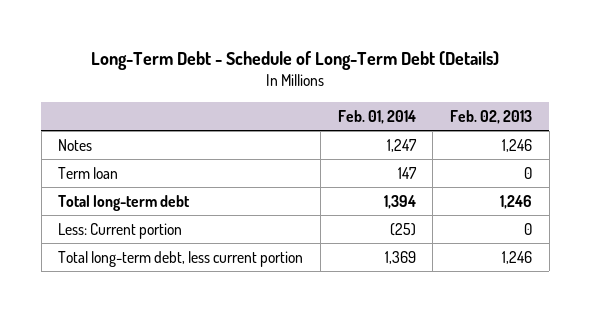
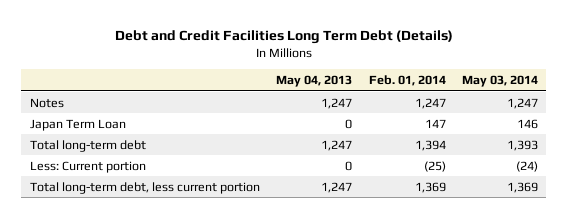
[91,51,500,71] Long-Term Debt - Schedule of Long-Term Debt (Details) -> [114,30,453,45] Debt and Credit Facilities Long Term Debt (Details)
[449,109,532,124] Feb. 02, 2013 -> none
none -> [276,74,353,87] May 04, 2013
none -> [462,74,539,87] May 03, 2014
[58,166,119,179] Term loan -> [29,118,126,131] Japan Term Loan

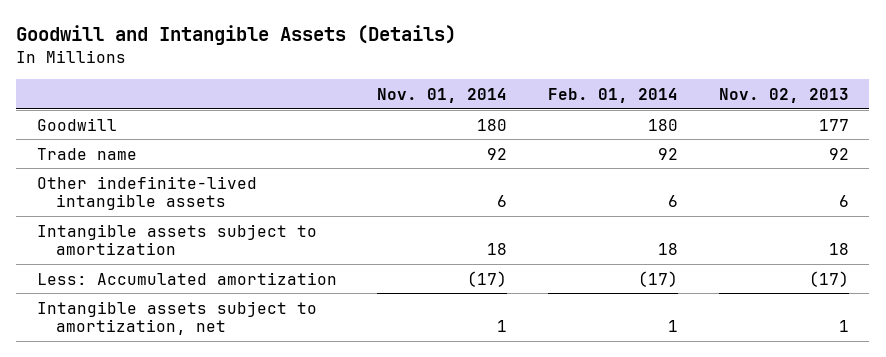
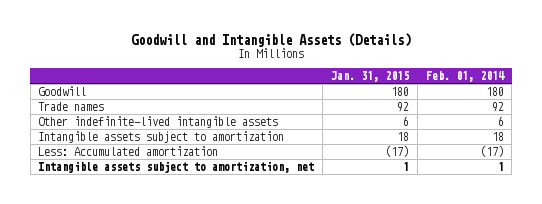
[377,88,508,104] Nov. 01, 2014 -> none
[718,88,849,104] Nov. 02, 2013 -> none
none -> [330,70,409,82] Jan. 31, 2015
[36,147,137,160] Trade name -> [38,102,105,112] Trade names

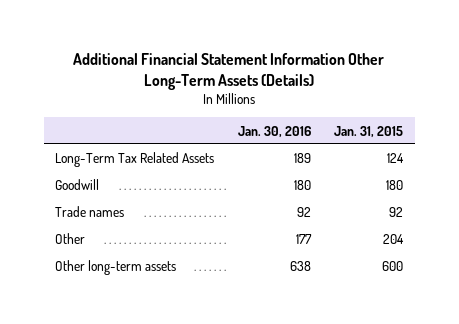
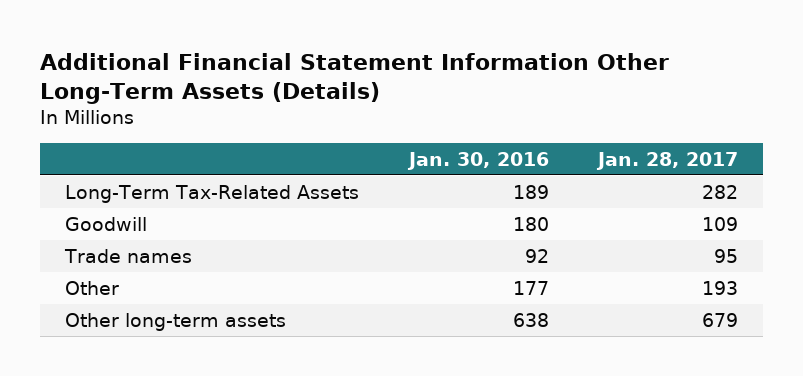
[334,125,404,138] Jan. 31, 2015 -> none
none -> [596,152,739,171] Jan. 28, 2017
[55,152,215,168] Long-Term Tax Related Assets -> [65,184,360,203] Long-Term Tax-Related Assets

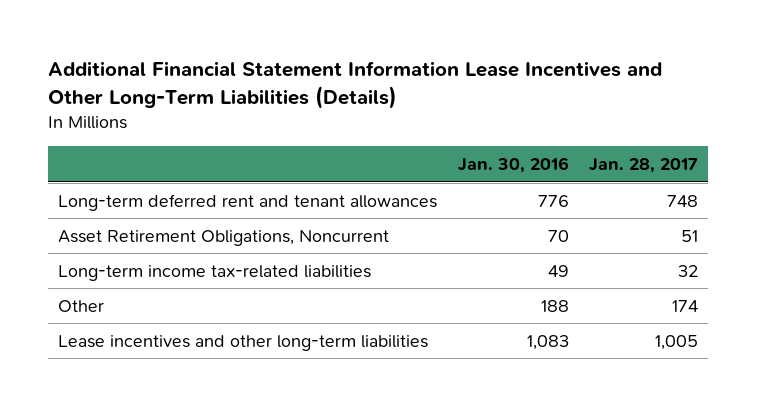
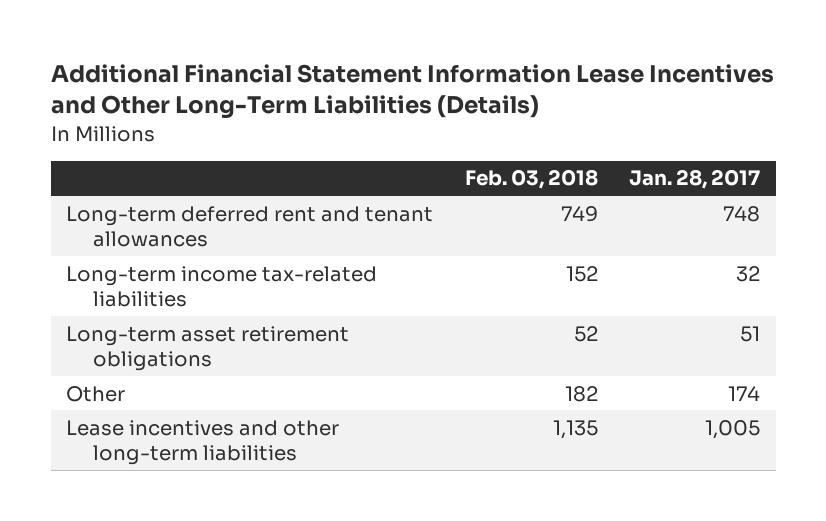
[457,156,569,173] Jan. 30, 2016 -> none
none -> [464,169,598,190] Feb. 03, 2018
[58,229,390,246] Asset Retirement Obligations, Noncurrent -> none
none -> [66,325,350,371] Long-term asset retirement obligations

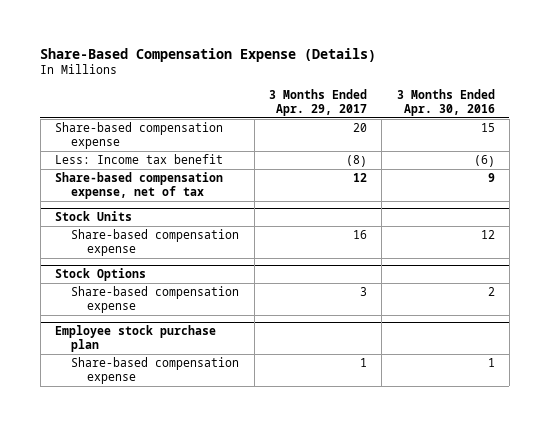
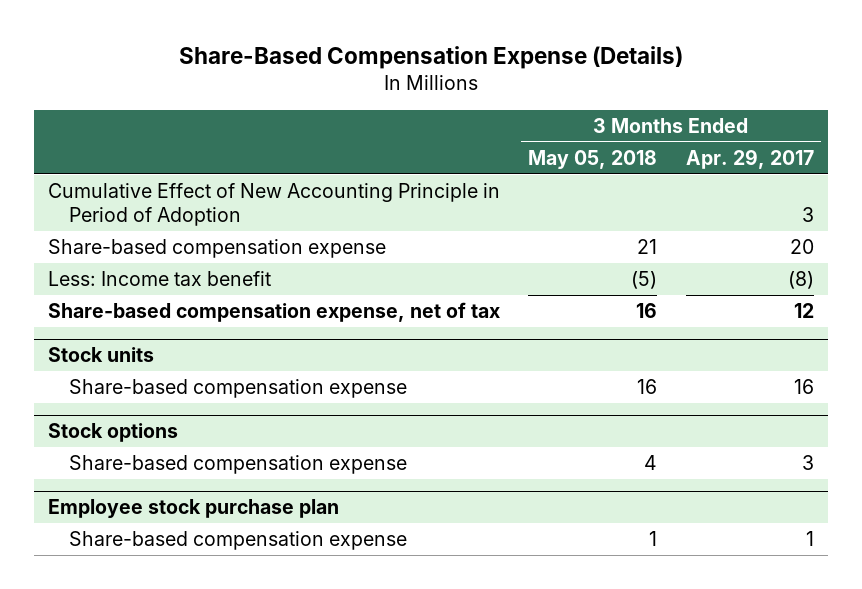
[396,89,495,117] 3 Months Ended Apr. 30, 2016 -> none
none -> [528,149,658,169] May 05, 2018
none -> [48,183,501,227] Cumulative Effect of New Accounting Principle in Period of Adoption
[55,211,133,222] Stock Units -> [48,347,155,363] Stock units
[55,268,147,282] Stock Options -> [48,423,179,443] Stock options

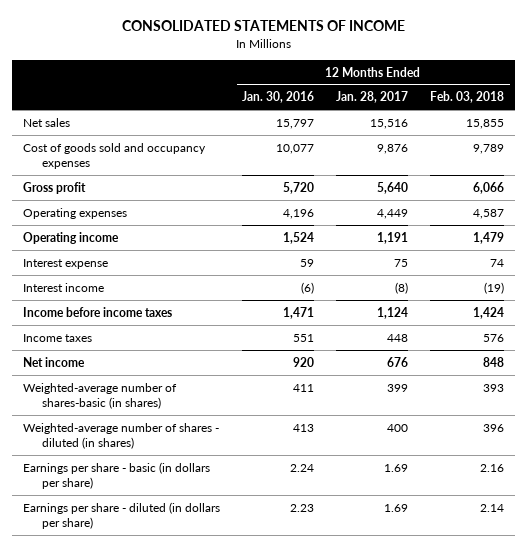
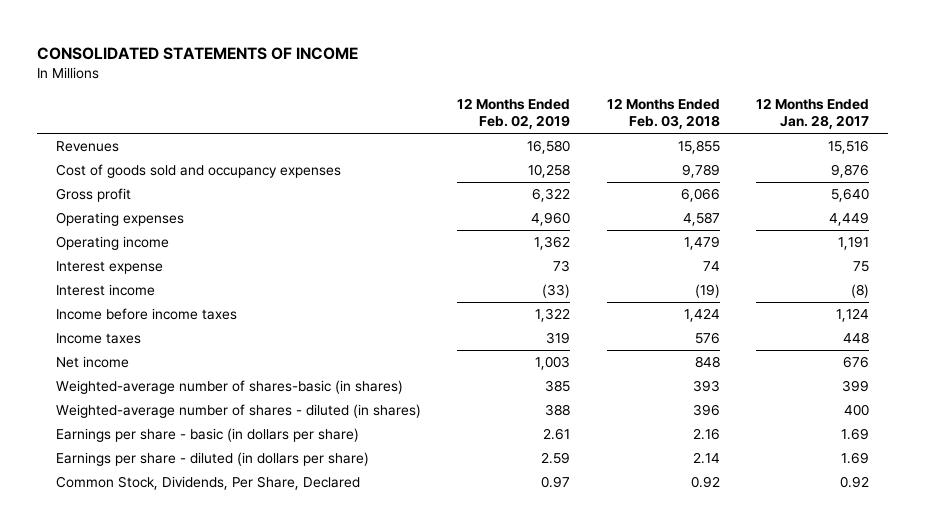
[242,91,315,104] Jan. 30, 2016 -> none
none -> [457,97,571,130] 12 Months Ended Feb. 02, 2019
[23,117,71,127] Net sales -> [55,141,119,153] Revenues
none -> [55,476,360,491] Common Stock, Dividends, Per Share, Declared

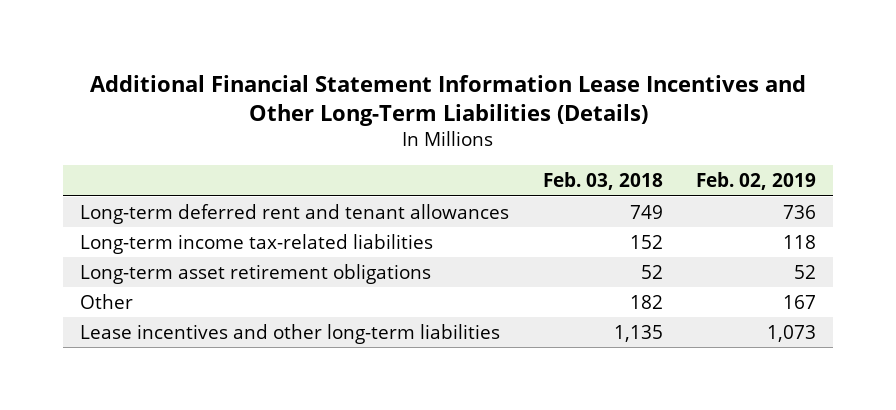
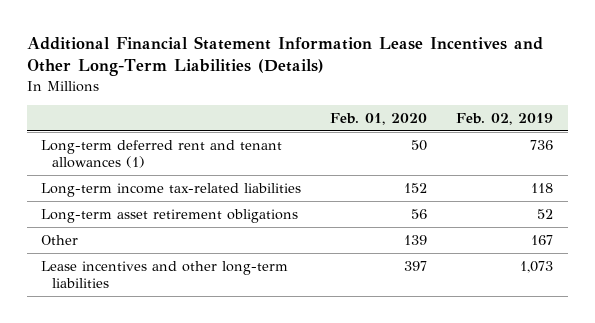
[542,172,663,191] Feb. 03, 2018 -> none
none -> [330,112,428,125] Feb. 01, 2020
[79,203,509,224] Long-term deferred rent and tenant allowances -> [41,139,283,169] Long-term deferred rent and tenant allowances (1)

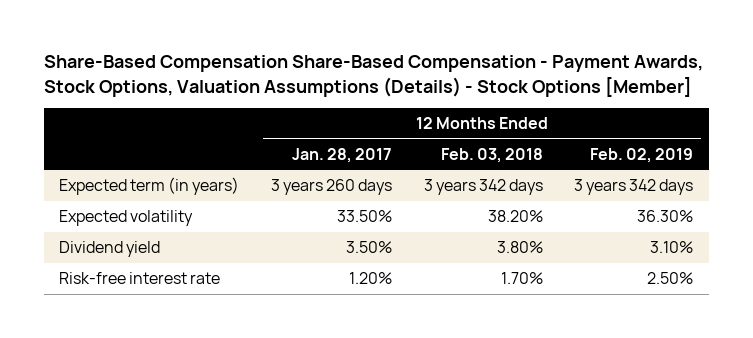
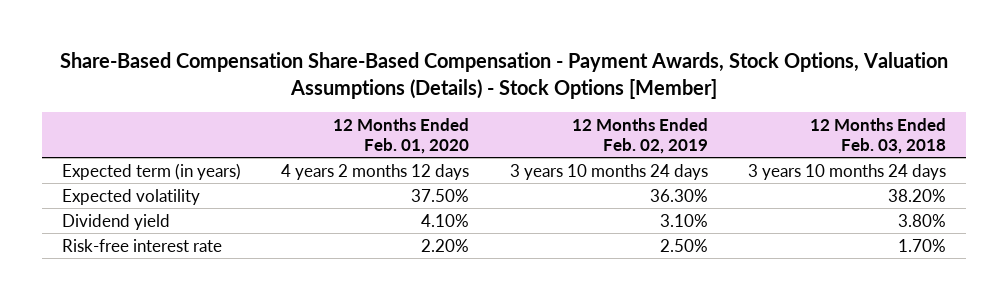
[291,147,392,163] Jan. 28, 2017 -> none
none -> [333,117,470,154] 12 Months Ended Feb. 01, 2020
[423,179,543,196] 3 years 342 days -> [748,163,947,180] 3 years 10 months 24 days
[574,179,694,196] 3 years 342 days -> [509,163,708,180] 3 years 10 months 24 days

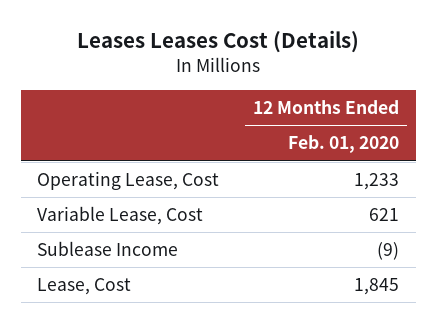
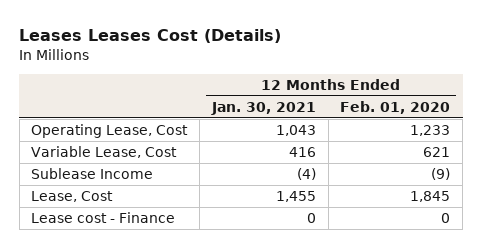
none -> [210,101,316,115] Jan. 30, 2021
none -> [31,212,176,224] Lease cost - Finance

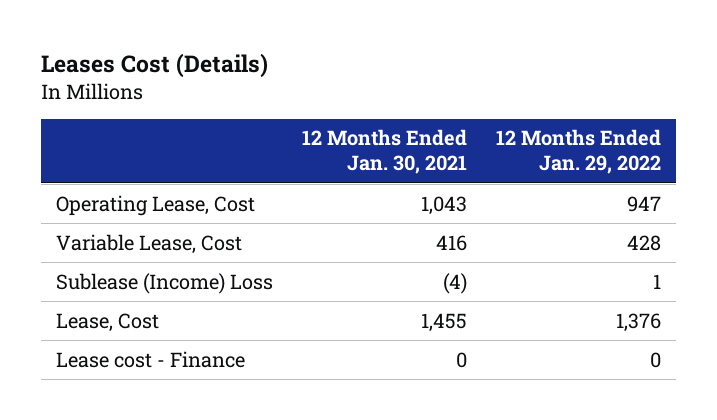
[19,28,282,43] Leases Leases Cost (Details) -> [41,52,269,78] Leases Cost (Details)
[340,100,451,114] Feb. 01, 2020 -> none
none -> [495,129,661,175] 12 Months Ended Jan. 29, 2022
[31,168,154,180] Sublease Income -> [55,272,273,294] Sublease (Income) Loss

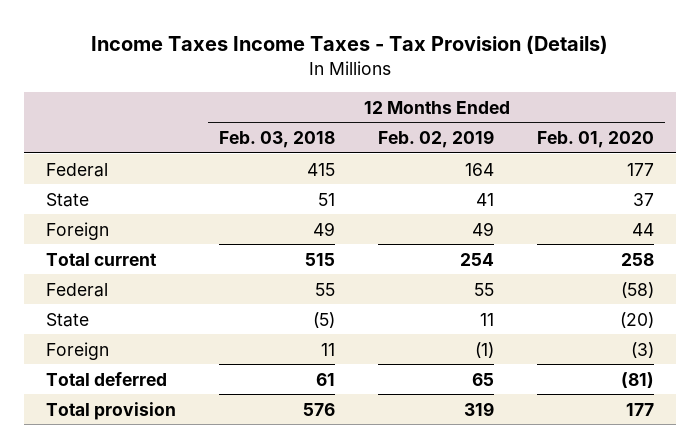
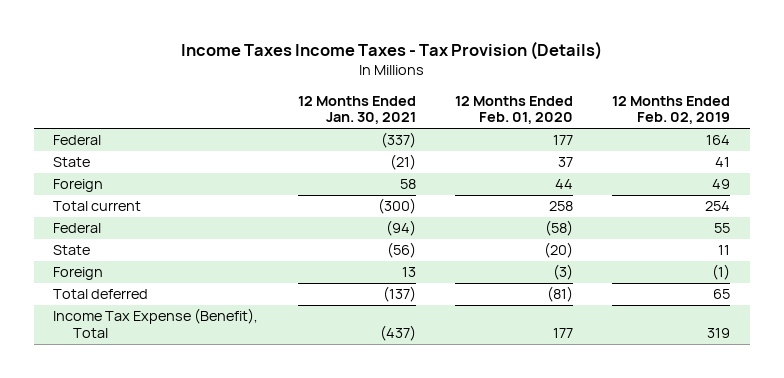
[219,130,336,148] Feb. 03, 2018 -> none
none -> [297,95,416,125] 12 Months Ended Jan. 30, 2021
[45,401,176,420] Total provision -> [53,308,259,338] Income Tax Expense (Benefit), Total

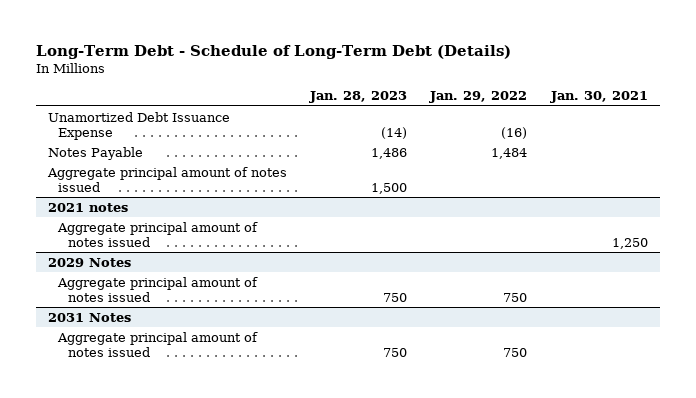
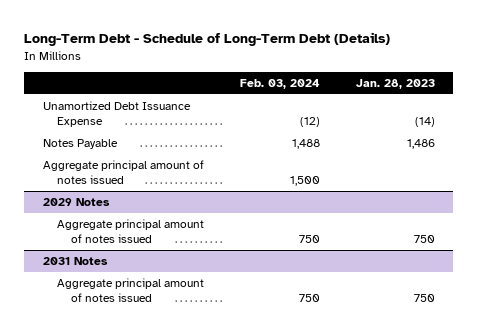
[429,91,528,104] Jan. 29, 2022 -> none
[549,91,648,104] Jan. 30, 2021 -> none
none -> [239,78,320,89] Feb. 03, 2024
[46,166,287,192] Aggregate principal amount of notes issued -> none
[47,202,128,212] 2021 notes -> none

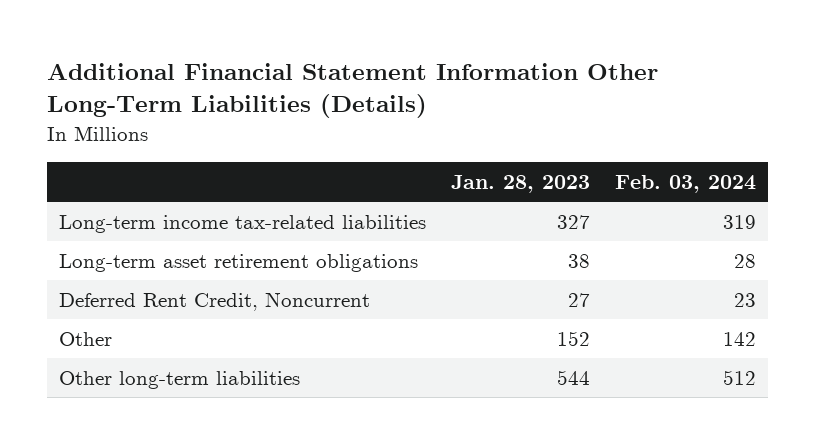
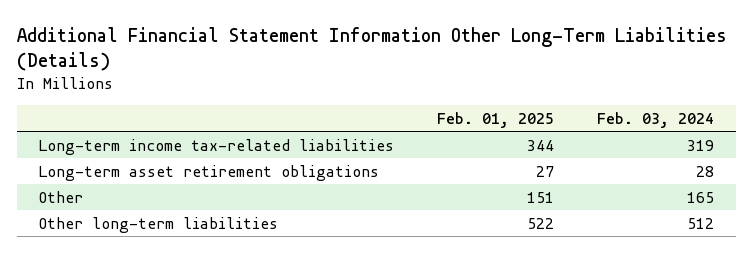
[451,174,591,193] Jan. 28, 2023 -> none
none -> [437,111,555,128] Feb. 01, 2025
[59,291,371,311] Deferred Rent Credit, Noncurrent -> none
[722,331,756,346] 142 -> [687,191,715,203] 165

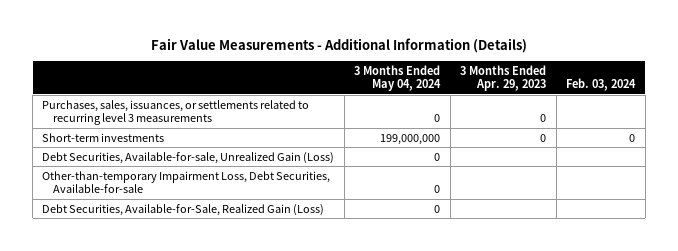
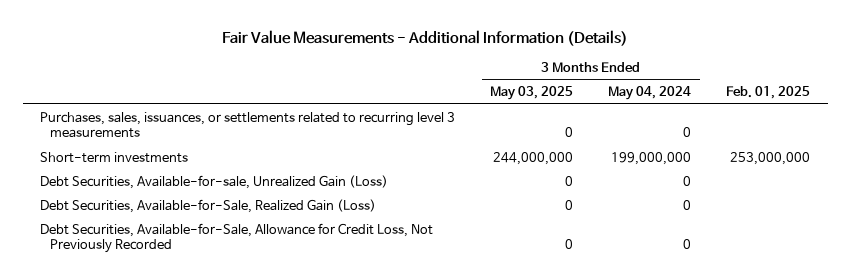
[460,64,547,92] 3 Months Ended Apr. 29, 2023 -> none
[566,78,637,92] Feb. 03, 2024 -> none
none -> [490,86,574,101] May 03, 2025
none -> [726,86,811,100] Feb. 01, 2025
[42,170,331,194] Other-than-temporary Impairment Loss, Debt Securities, Available-for-sale -> none
none -> [40,222,434,254] Debt Securities, Available-for-Sale, Allowance for Credit Loss, Not Previously Recorded

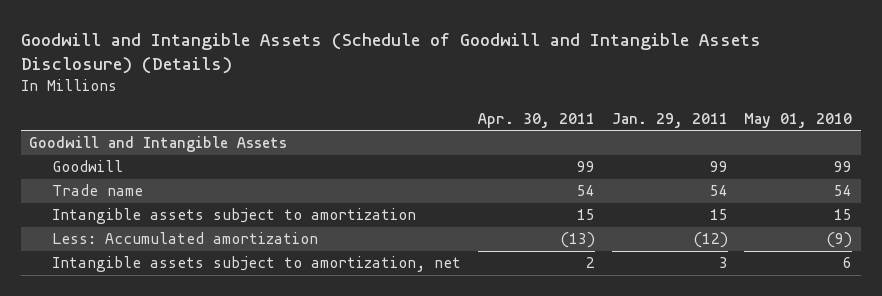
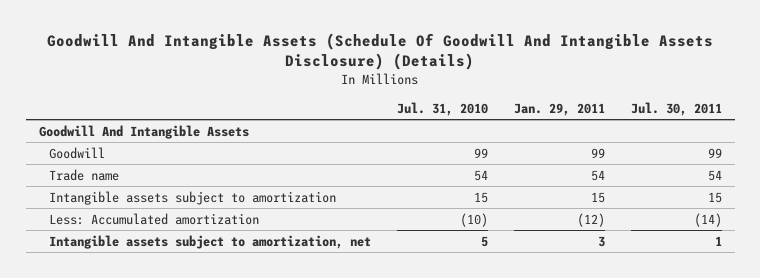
[21,32,762,74] Goodwill and Intangible Assets (Schedule of Goodwill and Intangible Assets Disclosure) (Details) -> [47,33,714,71] Goodwill And Intangible Assets (Schedule Of Goodwill And Intangible Assets Disclosure) (Details)
[477,113,595,129] Apr. 30, 2011 -> none
[744,113,853,129] May 01, 2010 -> none
none -> [396,101,488,116] Jul. 31, 2010
none -> [630,101,722,116] Jul. 30, 2011
[29,136,288,153] Goodwill and Intangible Assets -> [38,124,249,139] Goodwill And Intangible Assets

